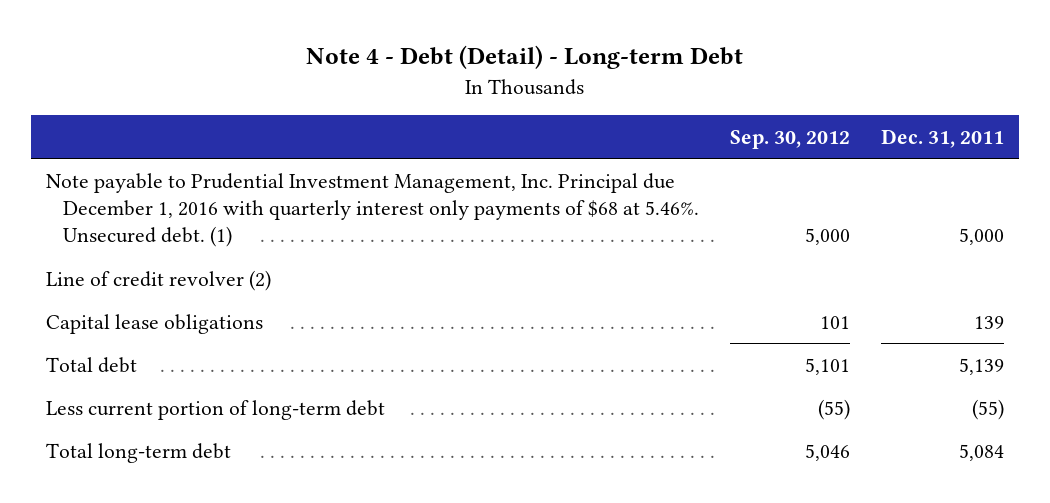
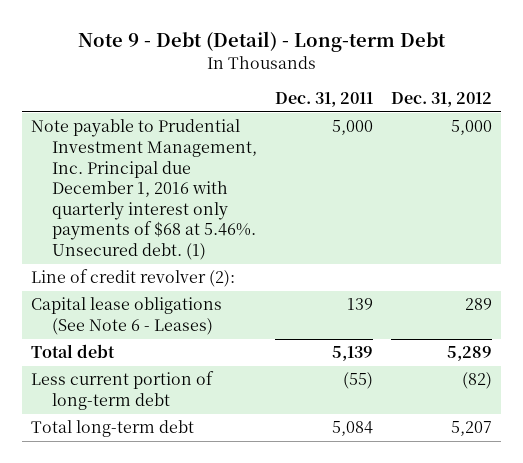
[306,45,744,70] Note 4 - Debt (Detail) - Long-term Debt -> [77,31,446,53] Note 9 - Debt (Detail) - Long-term Debt
[730,129,851,149] Sep. 30, 2012 -> none
none -> [390,91,492,107] Dec. 31, 2012
[46,269,272,291] Line of credit revolver (2) -> [31,269,236,288] Line of credit revolver (2):
[46,313,264,334] Capital lease obligations -> [31,297,223,335] Capital lease obligations (See Note 6 - Leases)

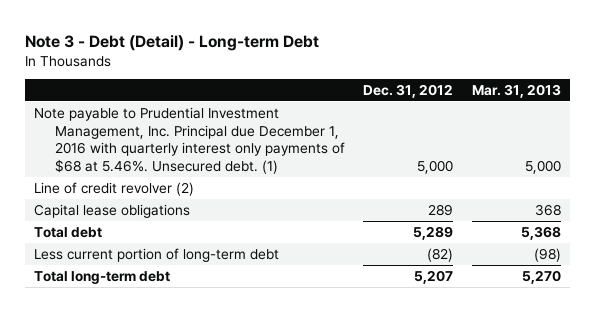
[77,31,446,53] Note 9 - Debt (Detail) - Long-term Debt -> [25,34,320,51] Note 3 - Debt (Detail) - Long-term Debt
[274,91,373,107] Dec. 31, 2011 -> none
none -> [471,84,561,99] Mar. 31, 2013
[31,269,236,288] Line of credit revolver (2): -> [34,181,195,196] Line of credit revolver (2)
[31,297,223,335] Capital lease obligations (See Note 6 - Leases) -> [34,203,191,218] Capital lease obligations

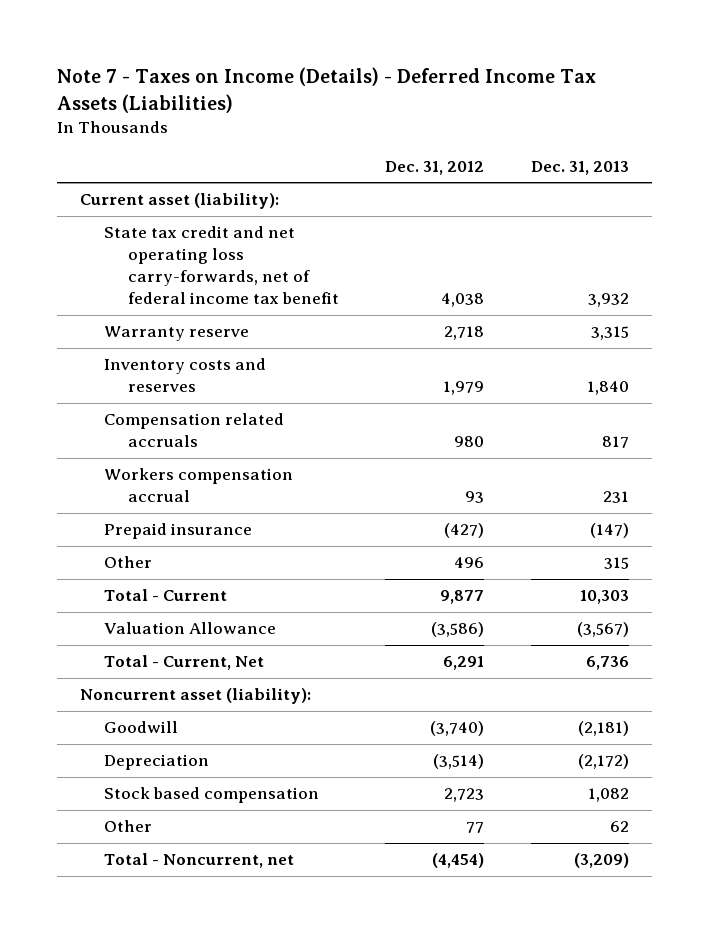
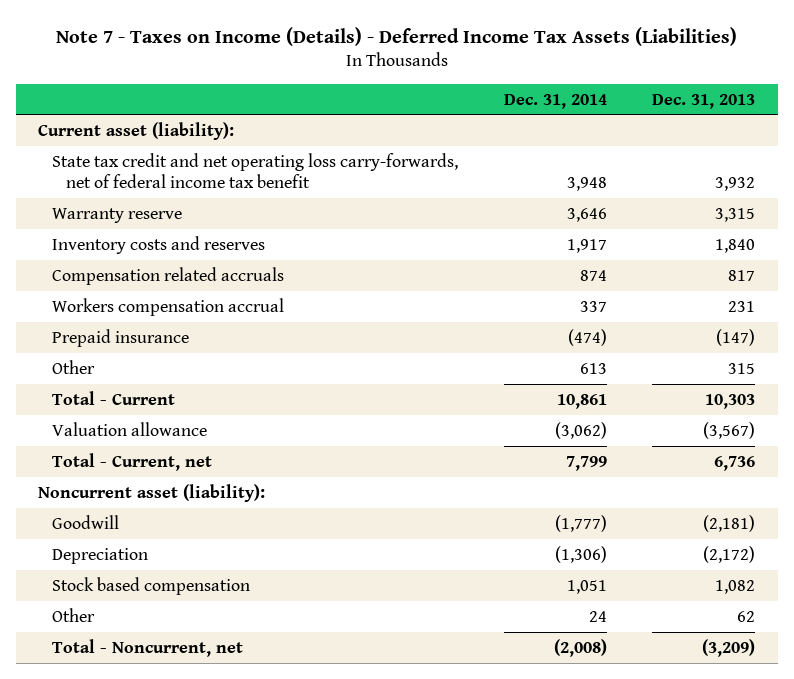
[385,160,485,175] Dec. 31, 2012 -> none
none -> [503,93,607,109] Dec. 31, 2014
[104,622,277,635] Valuation Allowance -> [52,421,208,436] Valuation allowance
[104,655,265,671] Total - Current, Net -> [52,452,213,471] Total - Current, net

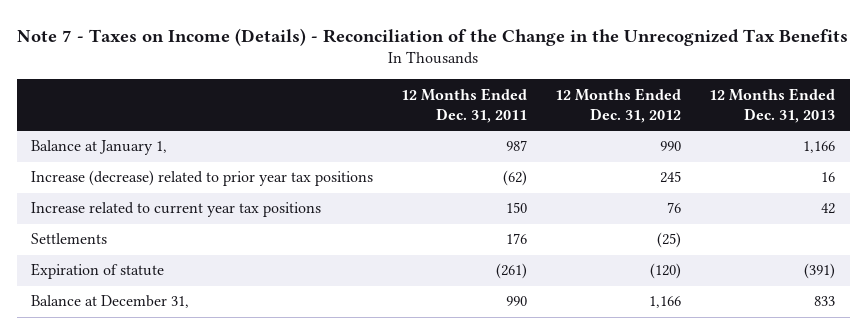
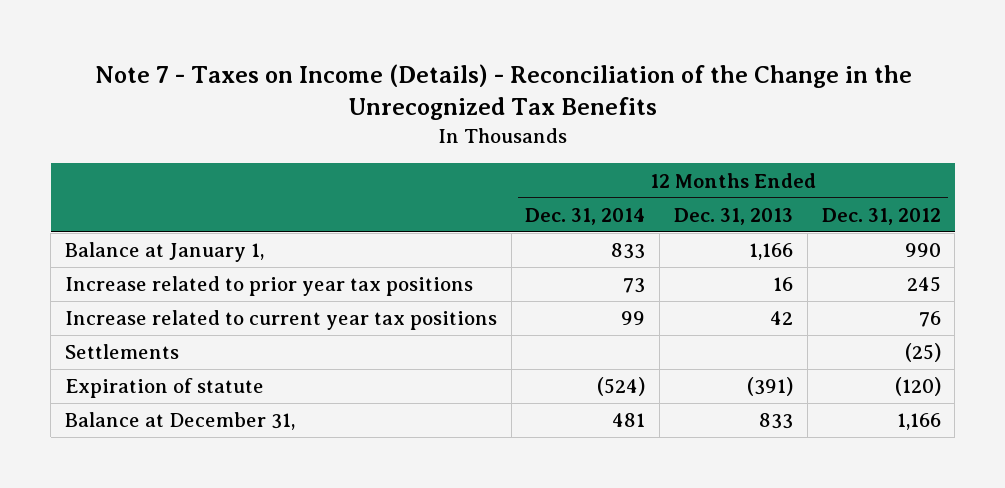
[401,87,528,124] 12 Months Ended Dec. 31, 2011 -> none
none -> [525,207,646,225] Dec. 31, 2014
[31,170,374,187] Increase (decrease) related to prior year tax positions -> [64,276,473,297] Increase related to prior year tax positions

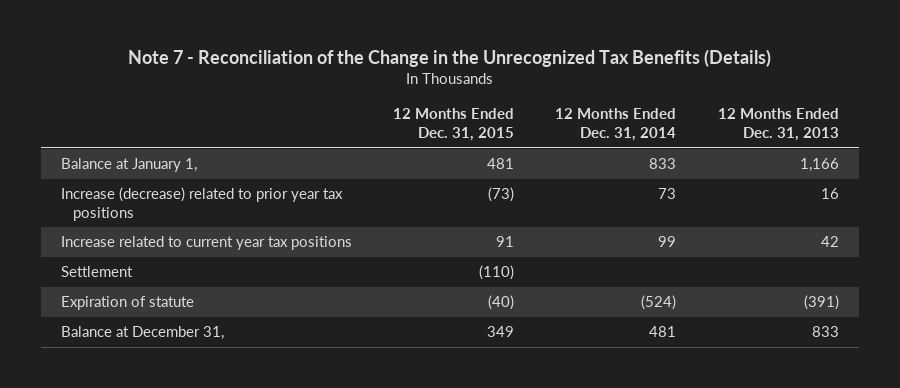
[94,63,912,120] Note 7 - Taxes on Income (Details) - Reconciliation of the Change in the Unrecognized Tax Benefits -> [127,48,771,67] Note 7 - Reconciliation of the Change in the Unrecognized Tax Benefits (Details)
[821,207,941,225] Dec. 31, 2012 -> none
none -> [393,108,515,142] 12 Months Ended Dec. 31, 2015
[64,276,473,297] Increase related to prior year tax positions -> [61,187,344,222] Increase (decrease) related to prior year tax positions
[64,344,179,360] Settlements -> [61,266,134,278] Settlement

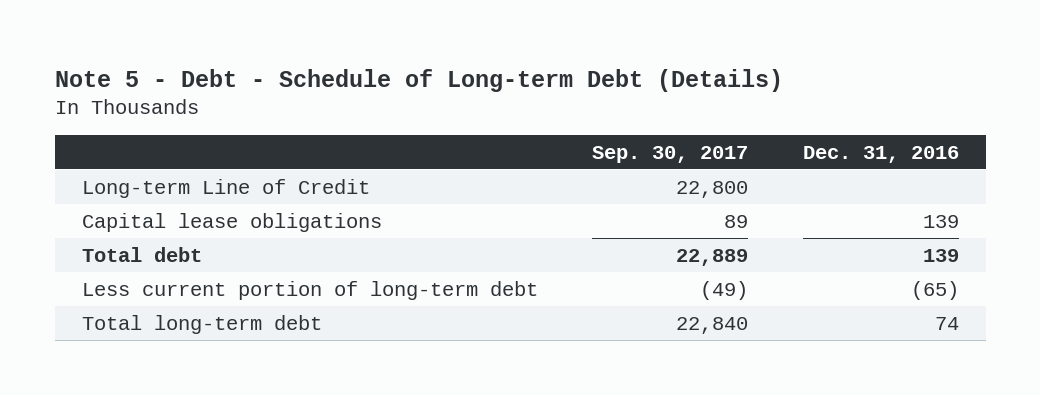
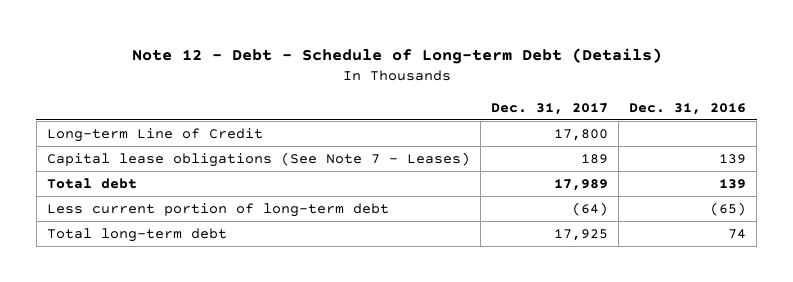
[54,68,783,92] Note 5 - Debt - Schedule of Long-term Debt (Details) -> [131,47,662,64] Note 12 - Debt - Schedule of Long-term Debt (Details)
[592,145,749,163] Sep. 30, 2017 -> none
none -> [491,102,609,115] Dec. 31, 2017
[81,212,382,232] Capital lease obligations -> [46,151,470,167] Capital lease obligations (See Note 7 - Leases)

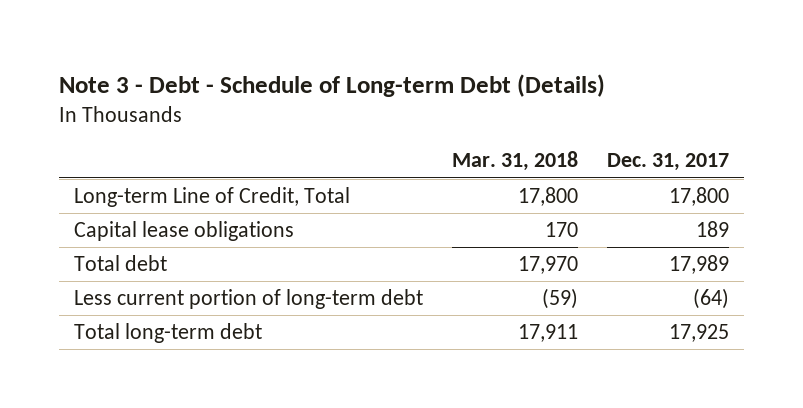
[131,47,662,64] Note 12 - Debt - Schedule of Long-term Debt (Details) -> [59,73,606,97] Note 3 - Debt - Schedule of Long-term Debt (Details)
[629,102,747,115] Dec. 31, 2016 -> none
none -> [452,151,579,172] Mar. 31, 2018
[46,127,263,142] Long-term Line of Credit -> [74,187,351,208] Long-term Line of Credit, Total
[46,151,470,167] Capital lease obligations (See Note 7 - Leases) -> [74,221,295,242] Capital lease obligations

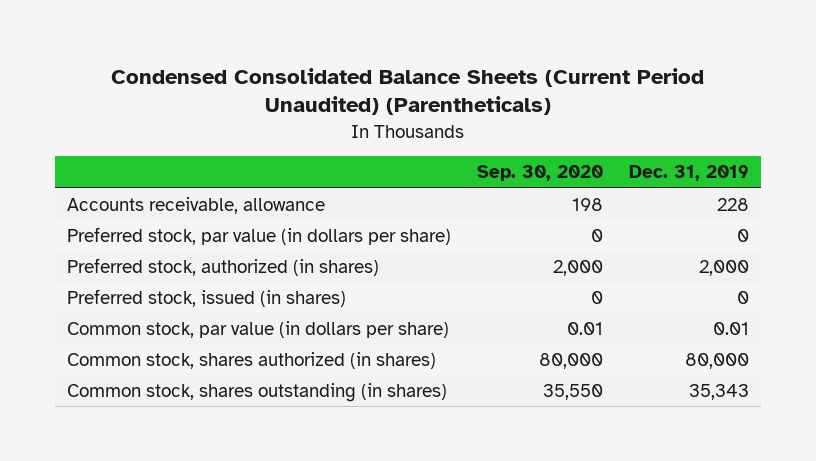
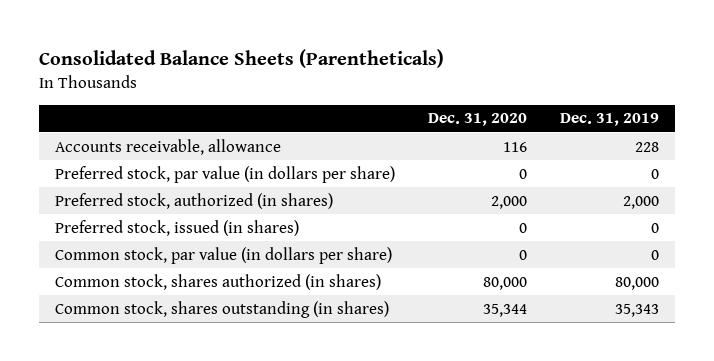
[111,67,705,116] Condensed Consolidated Balance Sheets (Current Period Unaudited) (Parentheticals) -> [38,49,444,69] Consolidated Balance Sheets (Parentheticals)
[477,165,604,182] Sep. 30, 2020 -> none
none -> [427,113,527,127] Dec. 31, 2020
[712,322,749,336] 0.01 -> [650,249,659,260] 0

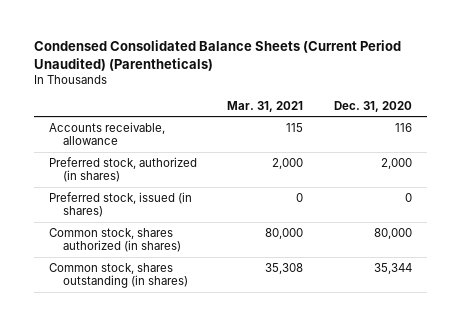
[38,49,444,69] Consolidated Balance Sheets (Parentheticals) -> [33,40,401,71] Condensed Consolidated Balance Sheets (Current Period Unaudited) (Parentheticals)
[559,113,659,127] Dec. 31, 2019 -> none
none -> [227,100,304,112] Mar. 31, 2021
[55,165,396,183] Preferred stock, par value (in dollars per share) -> none
[55,246,393,264] Common stock, par value (in dollars per share) -> none

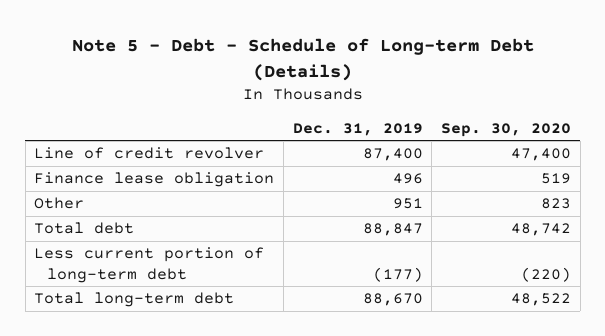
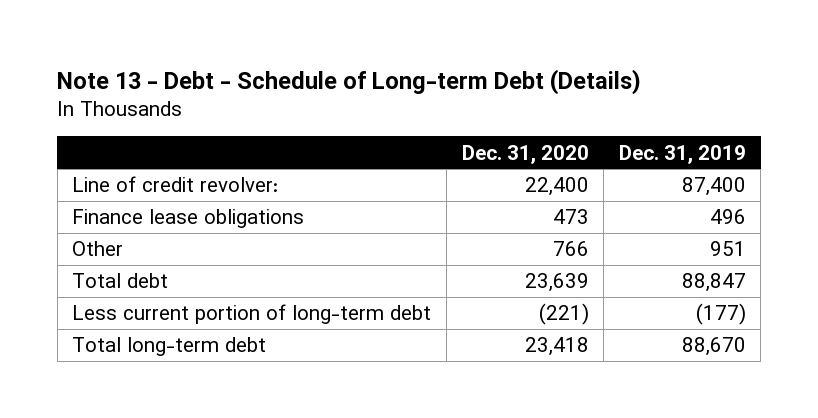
[71,37,534,81] Note 5 - Debt - Schedule of Long-term Debt (Details) -> [57,68,642,95] Note 13 - Debt - Schedule of Long-term Debt (Details)
[441,122,572,137] Sep. 30, 2020 -> none
none -> [461,144,589,164] Dec. 31, 2020
[34,147,265,160] Line of credit revolver -> [72,176,279,193] Line of credit revolver:
[34,172,275,188] Finance lease obligation -> [72,209,305,229] Finance lease obligations

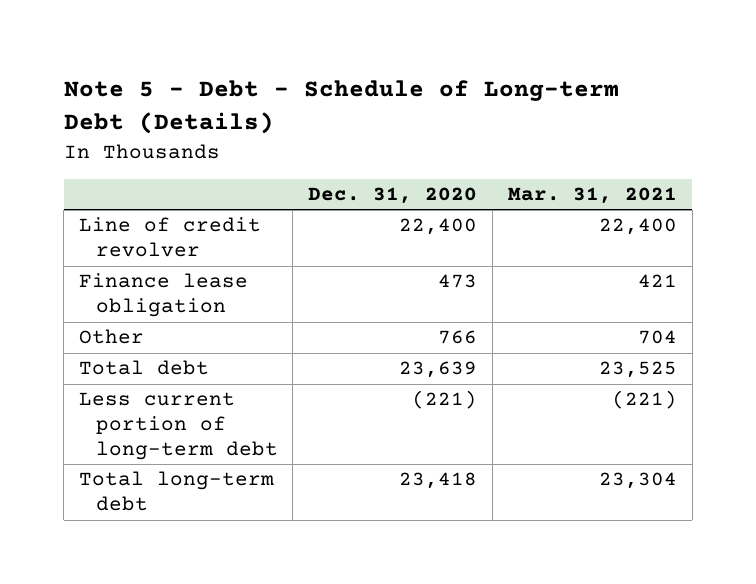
[57,68,642,95] Note 13 - Debt - Schedule of Long-term Debt (Details) -> [63,80,619,135] Note 5 - Debt - Schedule of Long-term Debt (Details)
[618,144,746,164] Dec. 31, 2019 -> none
none -> [508,187,678,205] Mar. 31, 2021
[72,176,279,193] Line of credit revolver: -> [78,217,261,258] Line of credit revolver
[72,209,305,229] Finance lease obligations -> [78,273,248,318] Finance lease obligation

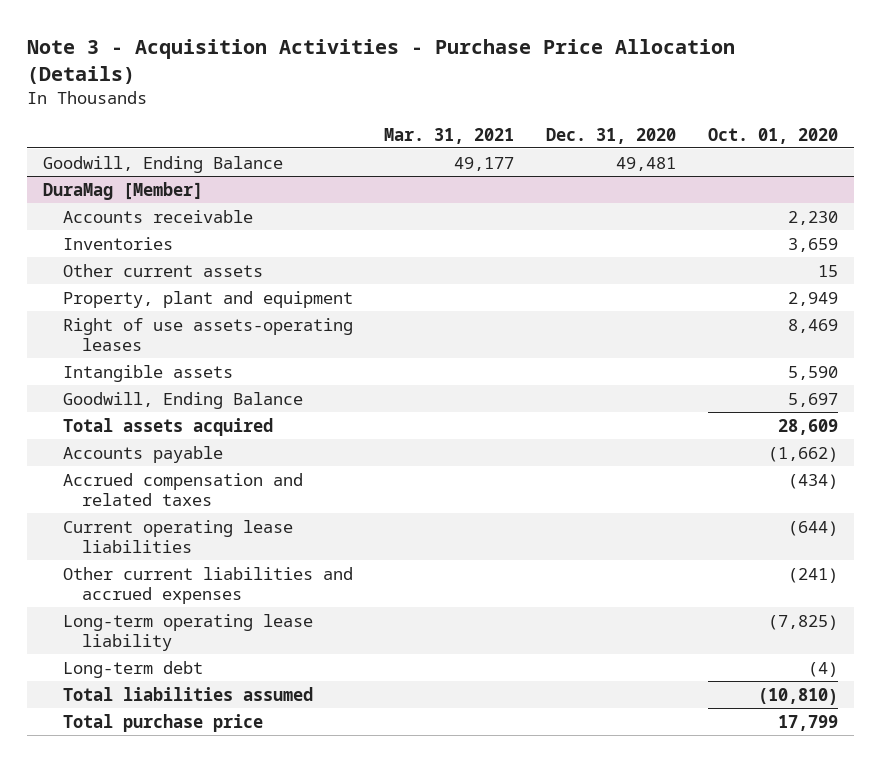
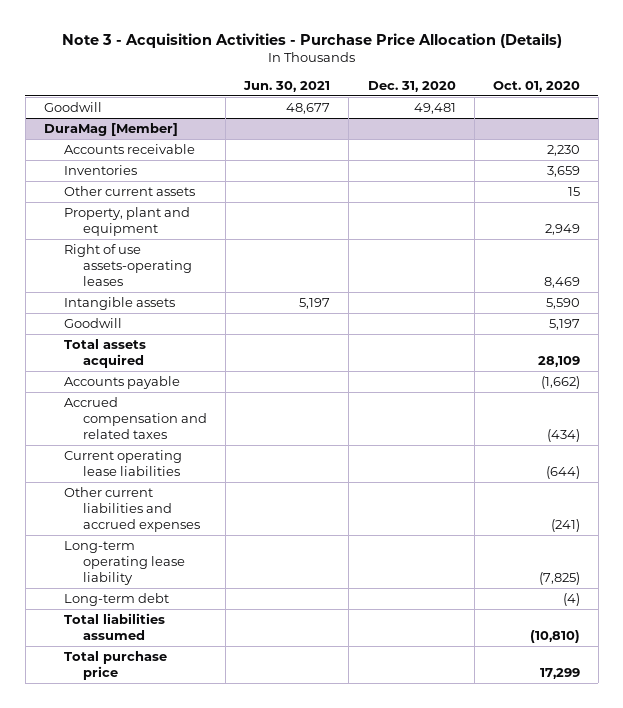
[384,127,515,144] Mar. 31, 2021 -> none
none -> [243,81,331,93] Jun. 30, 2021
[43,155,284,173] Goodwill, Ending Balance -> [43,101,102,112] Goodwill
[62,391,303,409] Goodwill, Ending Balance -> [63,317,122,328] Goodwill
[788,392,839,407] 5,697 -> [548,318,580,330] 5,197
[778,418,839,435] 28,609 -> [537,355,580,367] 28,109
[778,714,839,731] 17,799 -> [539,667,580,679] 17,299

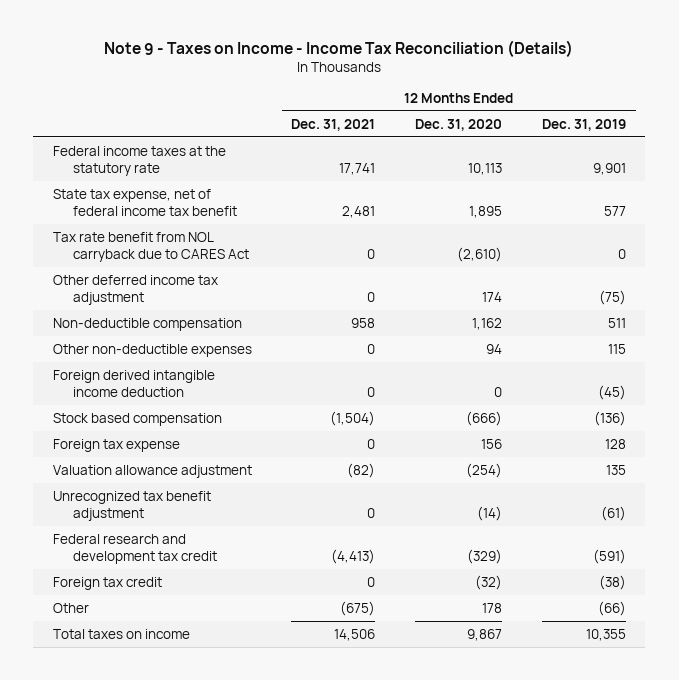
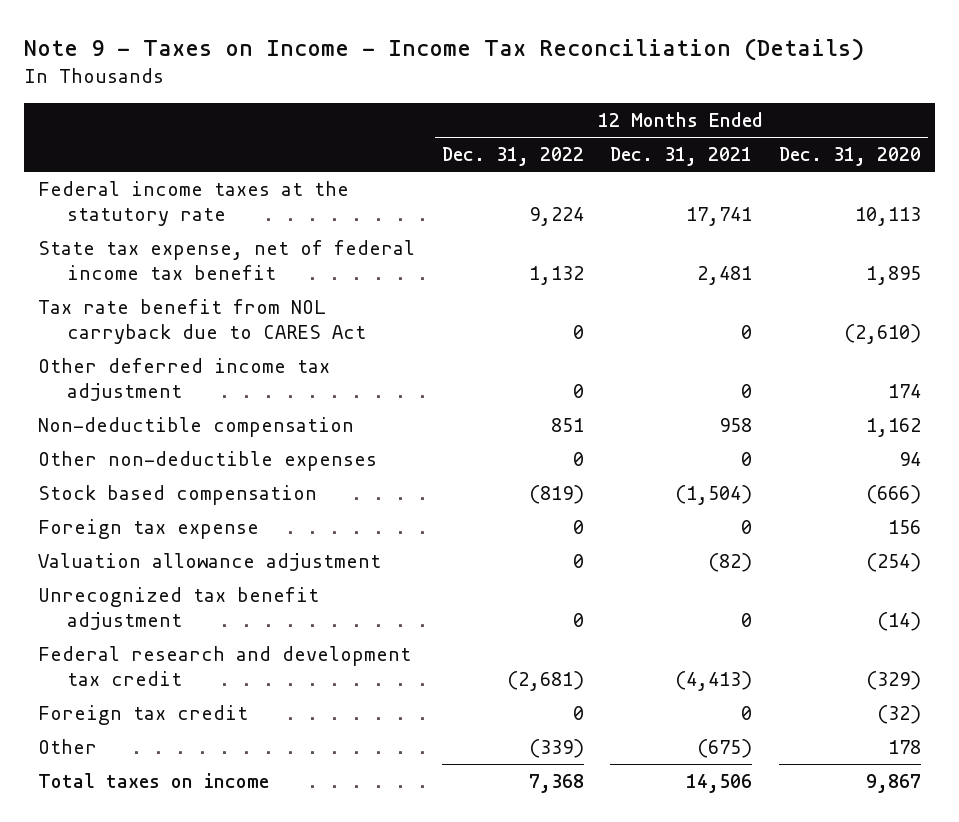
[541,118,626,131] Dec. 31, 2019 -> none
none -> [441,147,584,167] Dec. 31, 2022
[52,369,215,397] Foreign derived intangible income deduction -> none

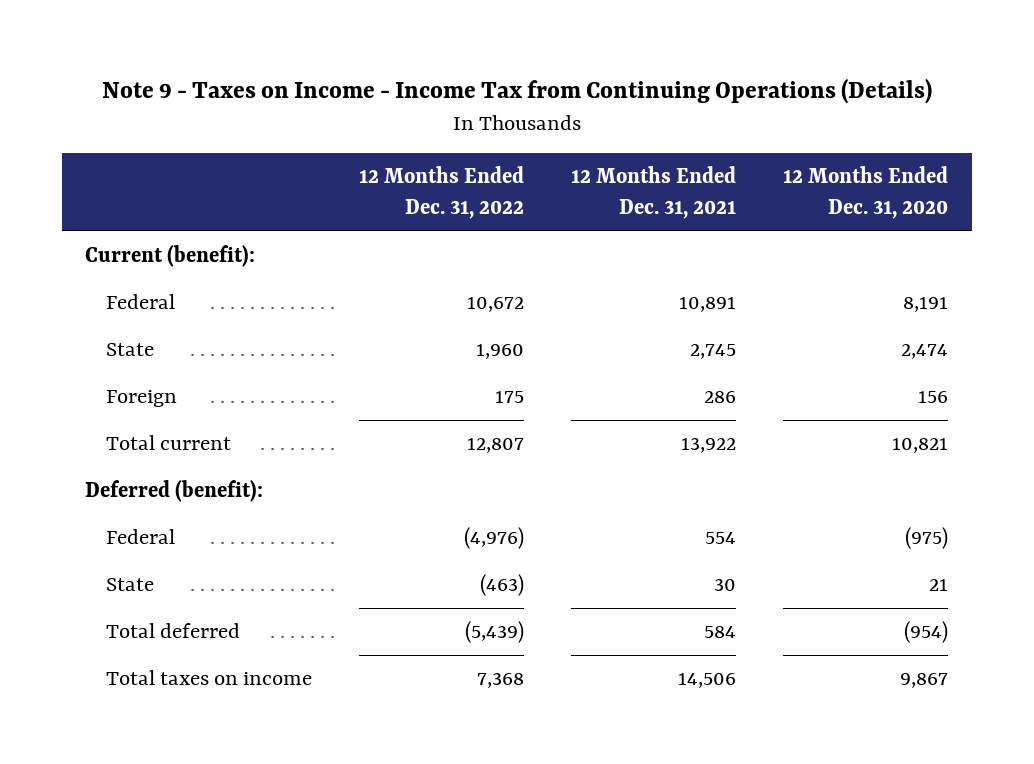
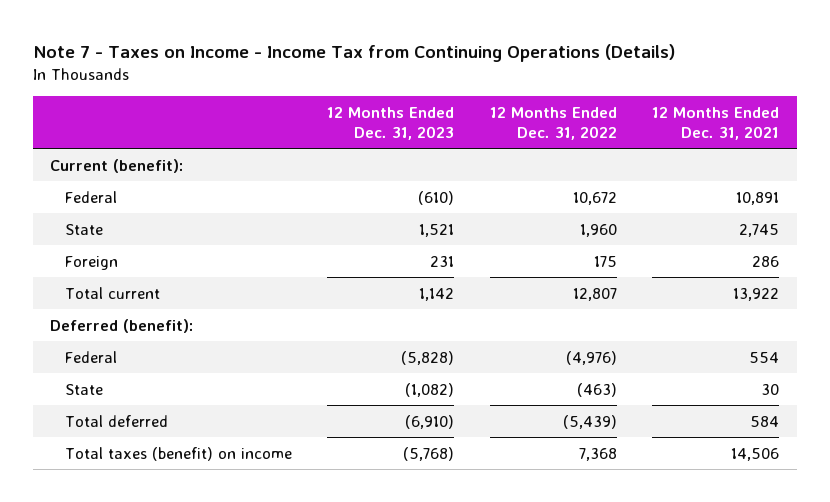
[101,78,932,105] Note 9 - Taxes on Income - Income Tax from Continuing Operations (Details) -> [32,43,675,62] Note 7 - Taxes on Income - Income Tax from Continuing Operations (Details)
[783,166,949,219] 12 Months Ended Dec. 31, 2020 -> none
none -> [327,106,455,140] 12 Months Ended Dec. 31, 2023
[105,670,312,686] Total taxes on income -> [64,446,292,461] Total taxes (benefit) on income

